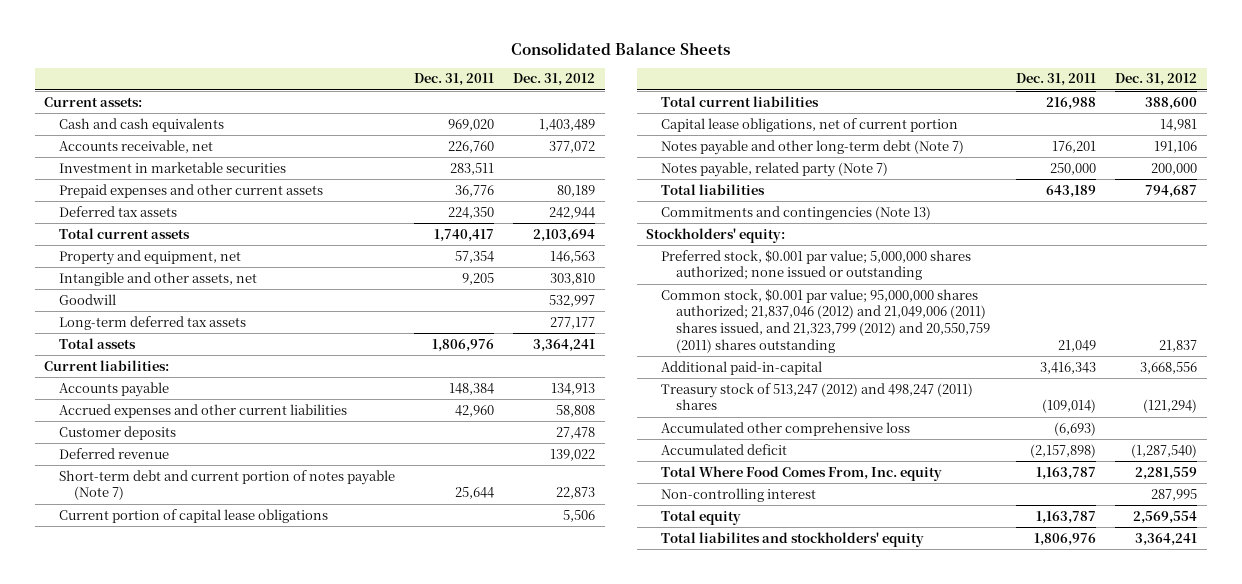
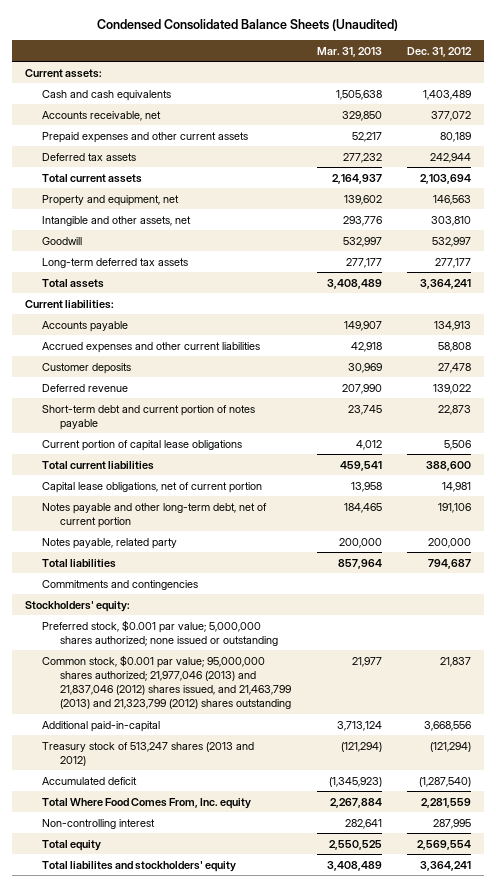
[510,41,730,55] Consolidated Balance Sheets -> [97,19,399,32] Condensed Consolidated Balance Sheets (Unaudited)
[414,73,495,87] Dec. 31, 2011 -> none
none -> [316,46,382,57] Mar. 31, 2013
[59,161,287,173] Investment in marketable securities -> none
[59,469,396,501] Short-term debt and current portion of notes payable (Note 7) -> [42,404,256,430] Short-term debt and current portion of notes payable
[661,139,965,155] Notes payable and other long-term debt (Note 7) -> [42,502,268,528] Notes payable and other long-term debt, net of current portion
[661,161,889,177] Notes payable, related party (Note 7) -> [42,537,178,549] Notes payable, related party
[661,205,932,220] Commitments and contingencies (Note 13) -> [42,579,199,590] Commitments and contingencies
[661,288,991,353] Common stock, $0.001 par value; 95,000,000 shares authorized; 21,837,046 (2012) and 21,049,006 (2011) shares issued, and 21,323,799 (2012) and 20,550,759 (2011) shares outstanding -> [42,654,292,710] Common stock, $0.001 par value; 95,000,000 shares authorized; 21,977,046 (2013) and 21,837,046 (2012) shares issued, and 21,463,799 (2013) and 21,323,799 (2012) shares outstanding
[661,421,911,436] Accumulated other comprehensive loss -> none
[661,382,974,411] Treasury stock of 513,247 (2012) and 498,247 (2011) shares -> [42,741,255,766] Treasury stock of 513,247 shares (2013 and 2012)

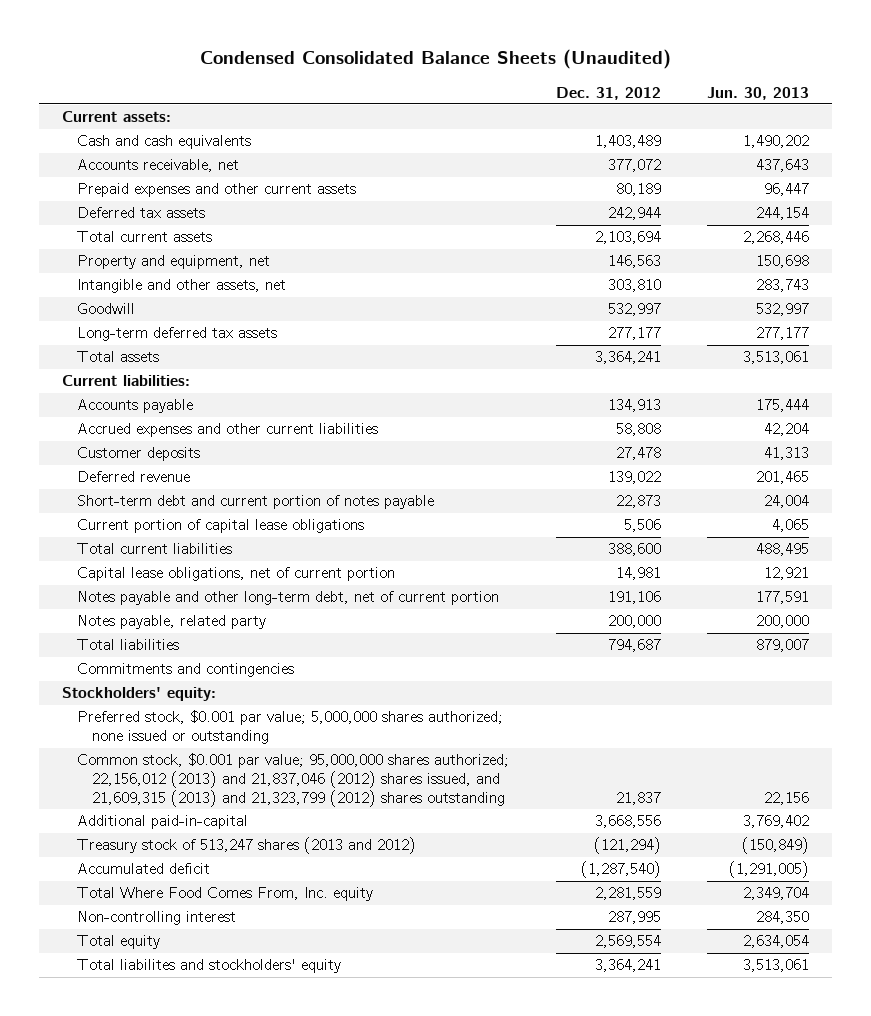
[316,46,382,57] Mar. 31, 2013 -> none
none -> [707,86,810,100] Jun. 30, 2013
[42,654,292,710] Common stock, $0.001 par value; 95,000,000 shares authorized; 21,977,046 (2013) and 21,837,046 (2012) shares issued, and 21,463,799 (2013) and 21,323,799 (2012) shares outstanding -> [77,753,510,808] Common stock, $0.001 par value; 95,000,000 shares authorized; 22,156,012 (2013) and 21,837,046 (2012) shares issued, and 21,609,315 (2013) and 21,323,799 (2012) shares outstanding

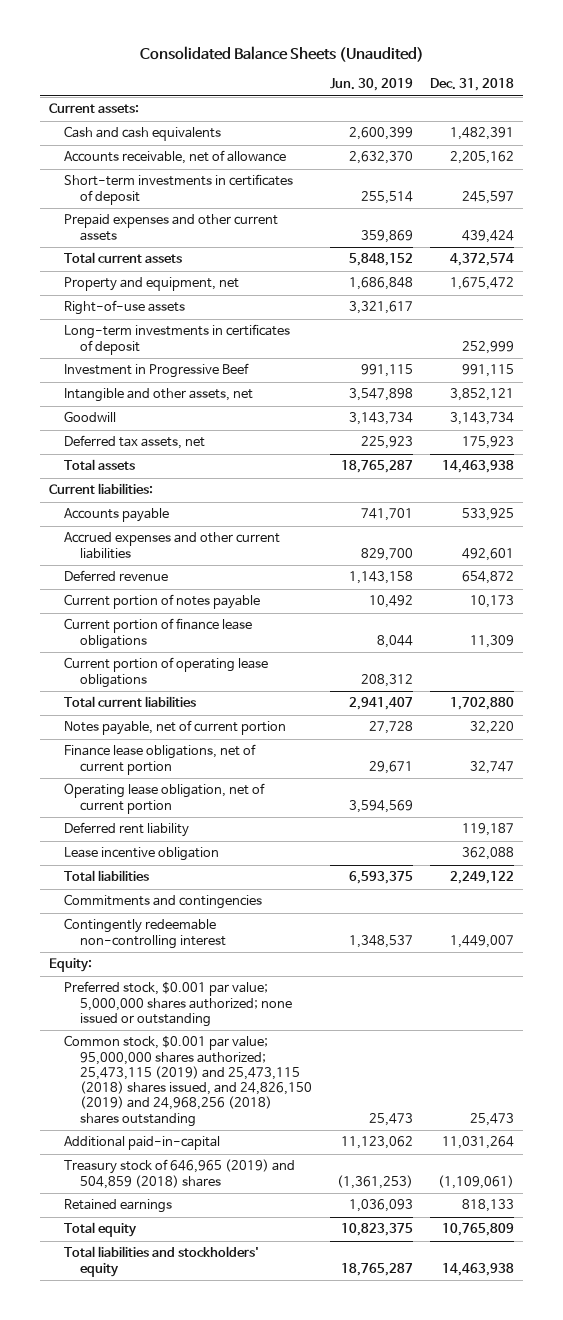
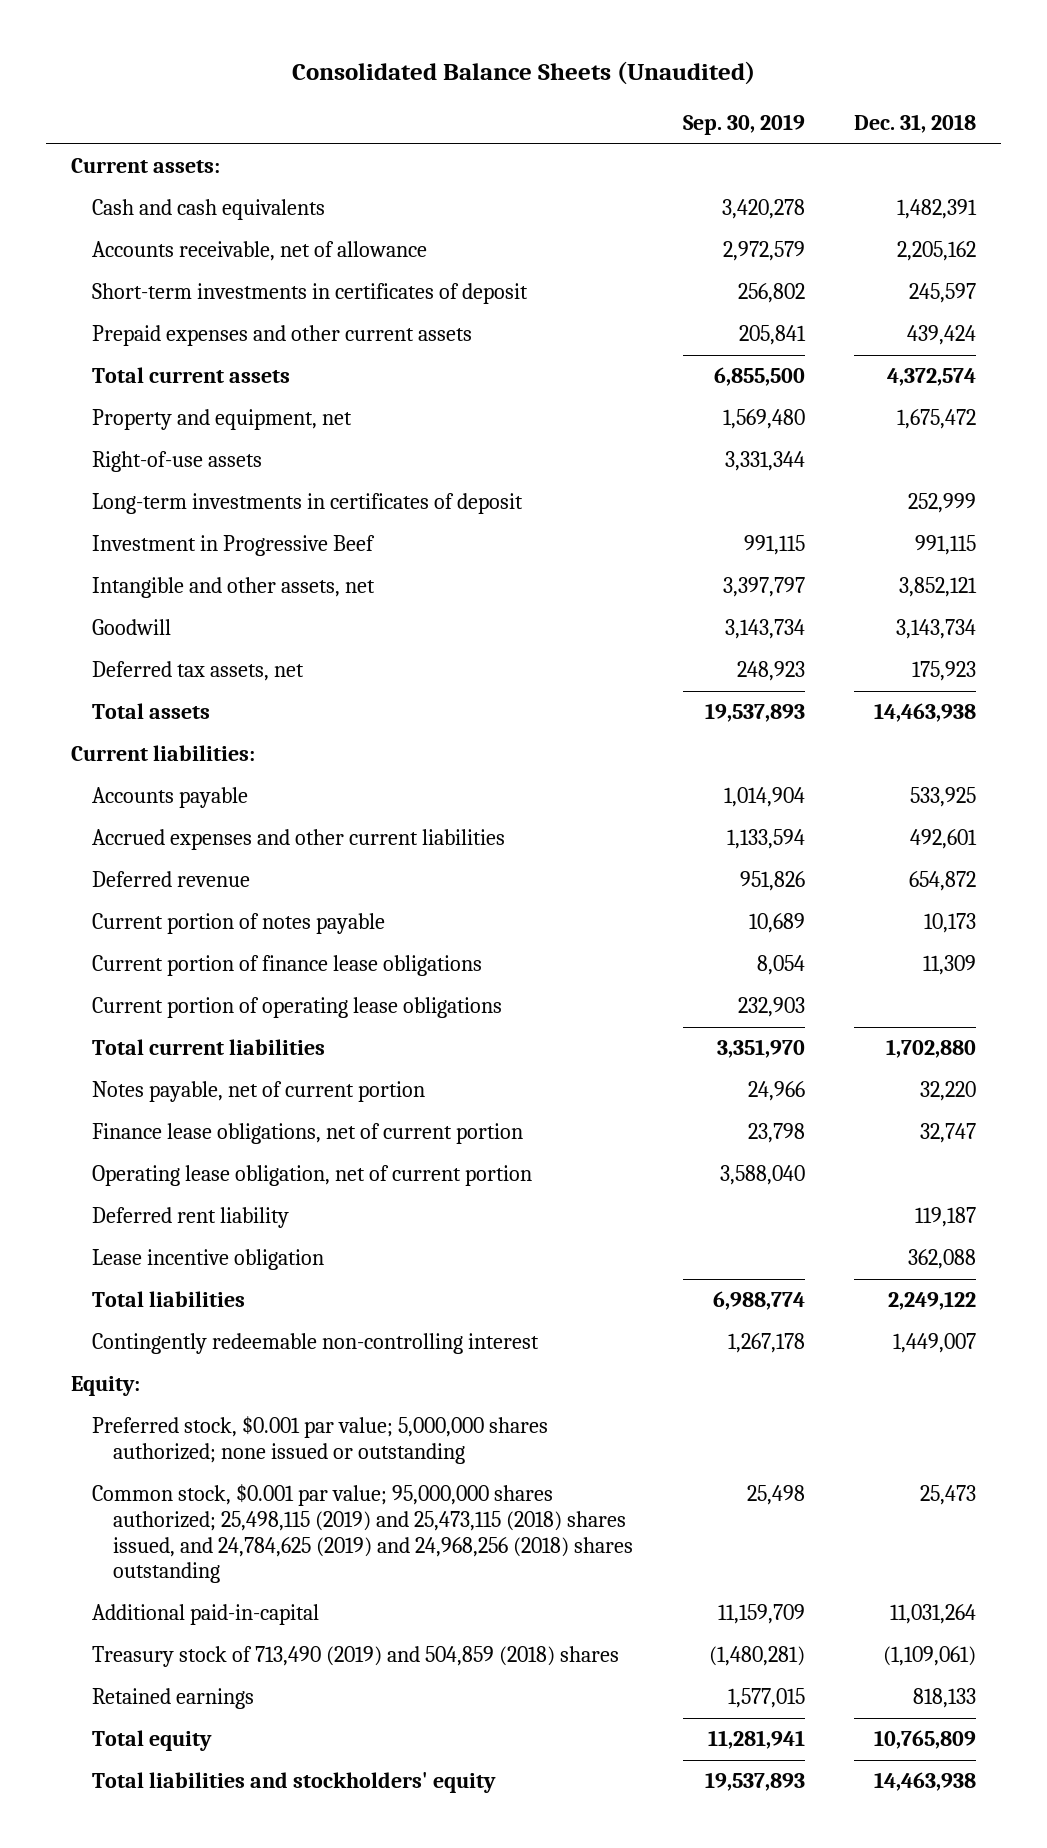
[329,78,413,92] Jun. 30, 2019 -> none
none -> [682,114,805,136] Sep. 30, 2019
[64,894,263,910] Commitments and contingencies -> none
[64,1035,312,1127] Common stock, $0.001 par value; 95,000,000 shares authorized; 25,473,115 (2019) and 25,473,115 (2018) shares issued, and 24,826,150 (2019) and 24,968,256 (2018) shares outstanding -> [92,1484,634,1584] Common stock, $0.001 par value; 95,000,000 shares authorized; 25,498,115 (2019) and 25,473,115 (2018) shares issued, and 24,784,625 (2019) and 24,968,256 (2018) shares outstanding
[64,1159,296,1189] Treasury stock of 646,965 (2019) and 504,859 (2018) shares -> [92,1646,620,1668] Treasury stock of 713,490 (2019) and 504,859 (2018) shares

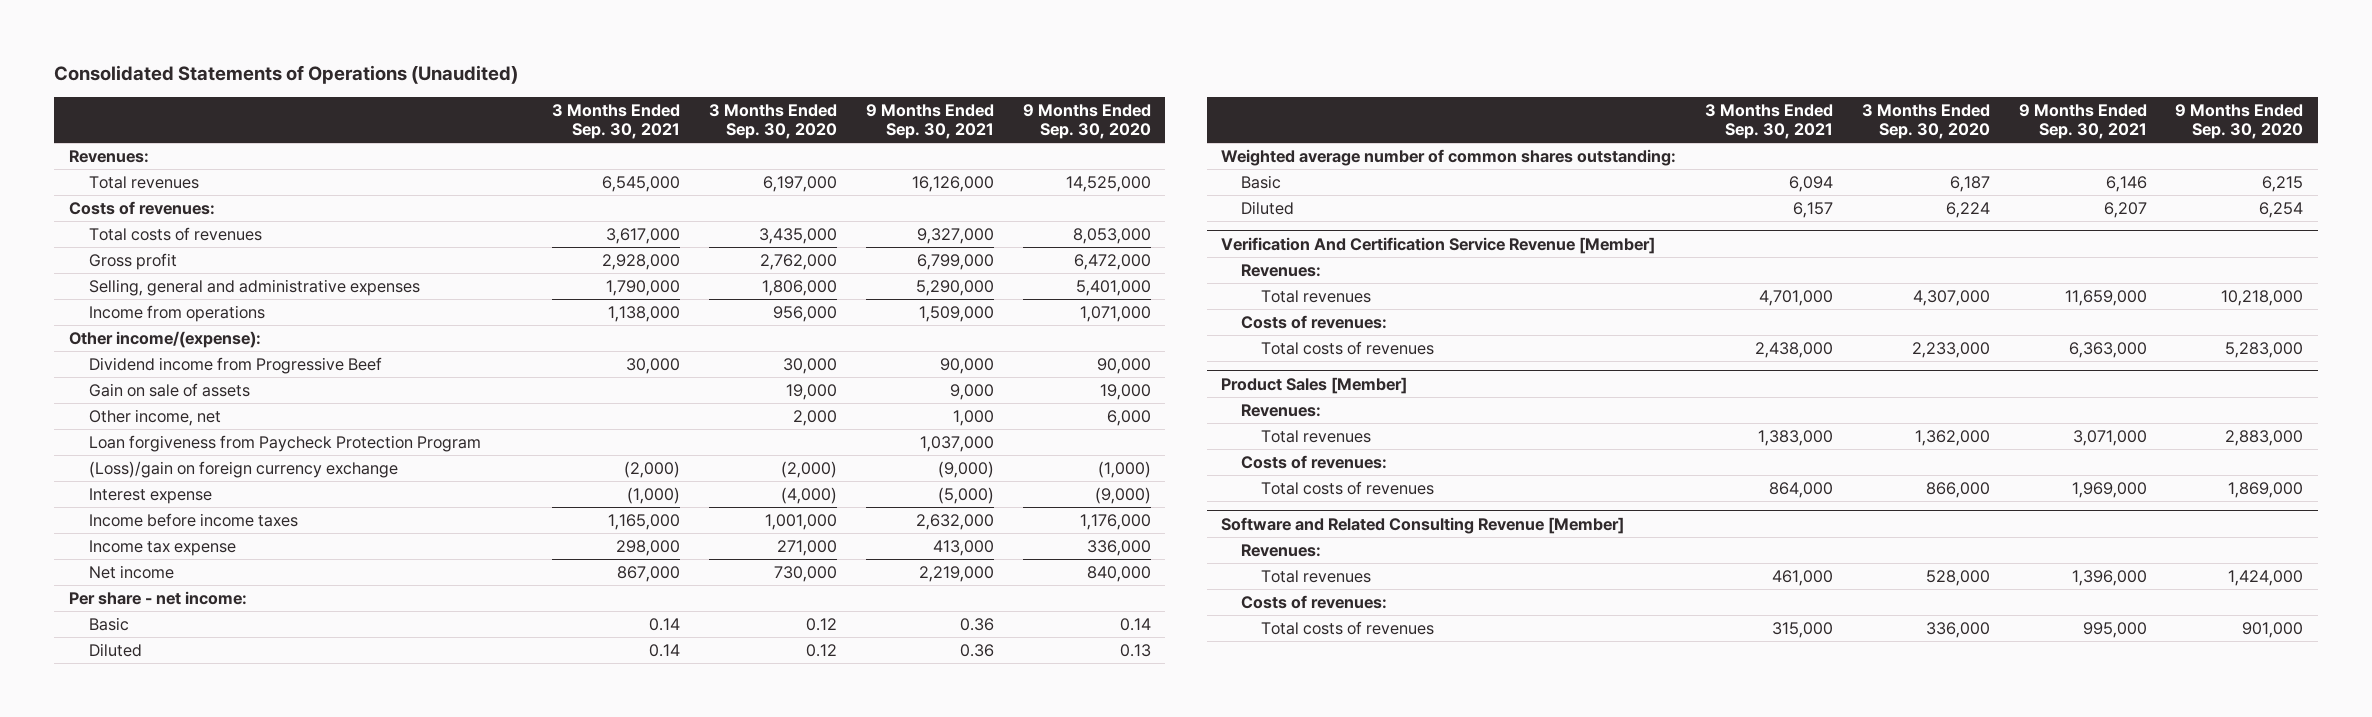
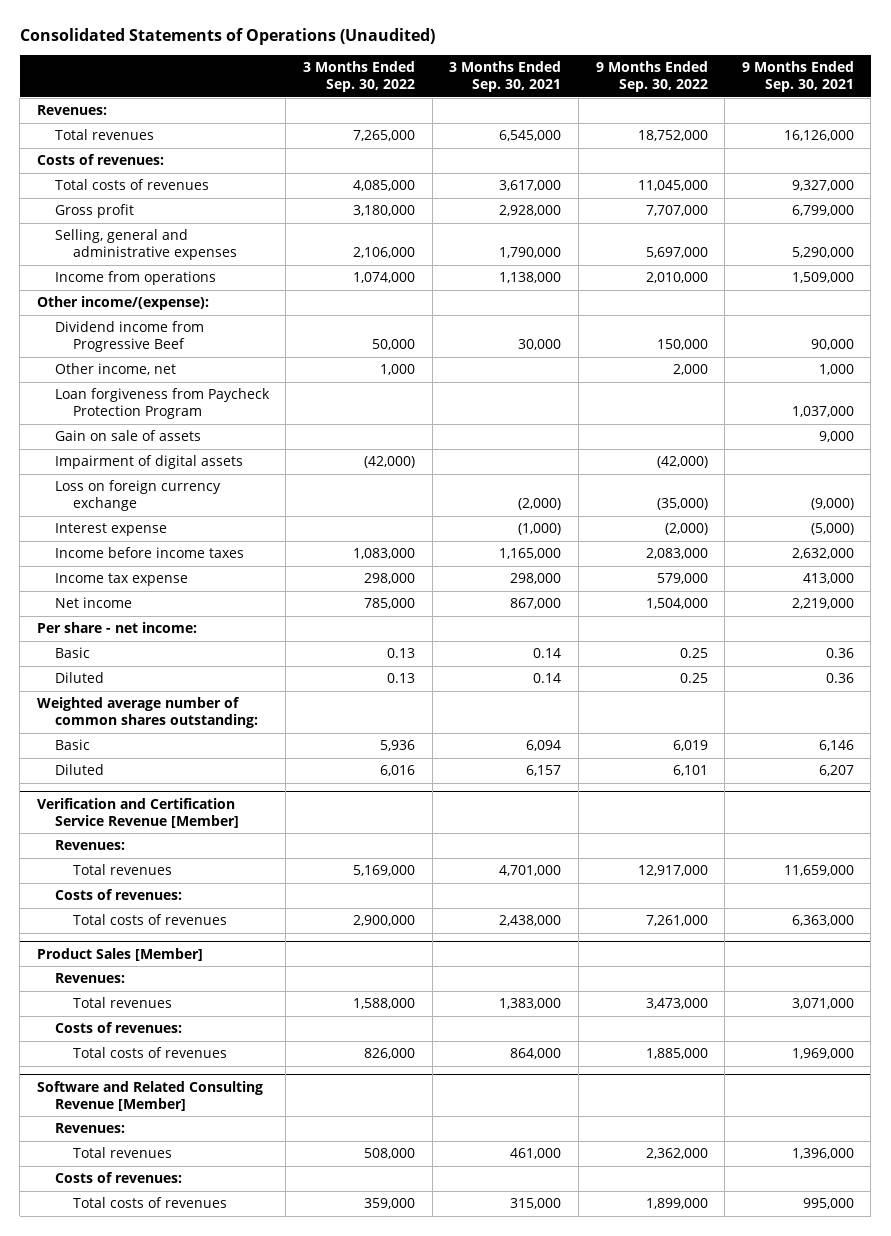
[709,103,838,140] 3 Months Ended Sep. 30, 2020 -> none
[1022,103,1151,140] 9 Months Ended Sep. 30, 2020 -> none
none -> [303,61,416,93] 3 Months Ended Sep. 30, 2022
none -> [595,61,708,93] 9 Months Ended Sep. 30, 2022
[88,383,250,398] Gain on sale of assets -> [54,430,201,442] Gain on sale of assets
none -> [54,455,243,470] Impairment of digital assets
[88,461,398,479] (Loss)/gain on foreign currency exchange -> [54,480,221,512] Loss on foreign currency exchange
[1221,236,1656,254] Verification And Certification Service Revenue [Member] -> [36,797,239,828] Verification and Certification Service Revenue [Member]

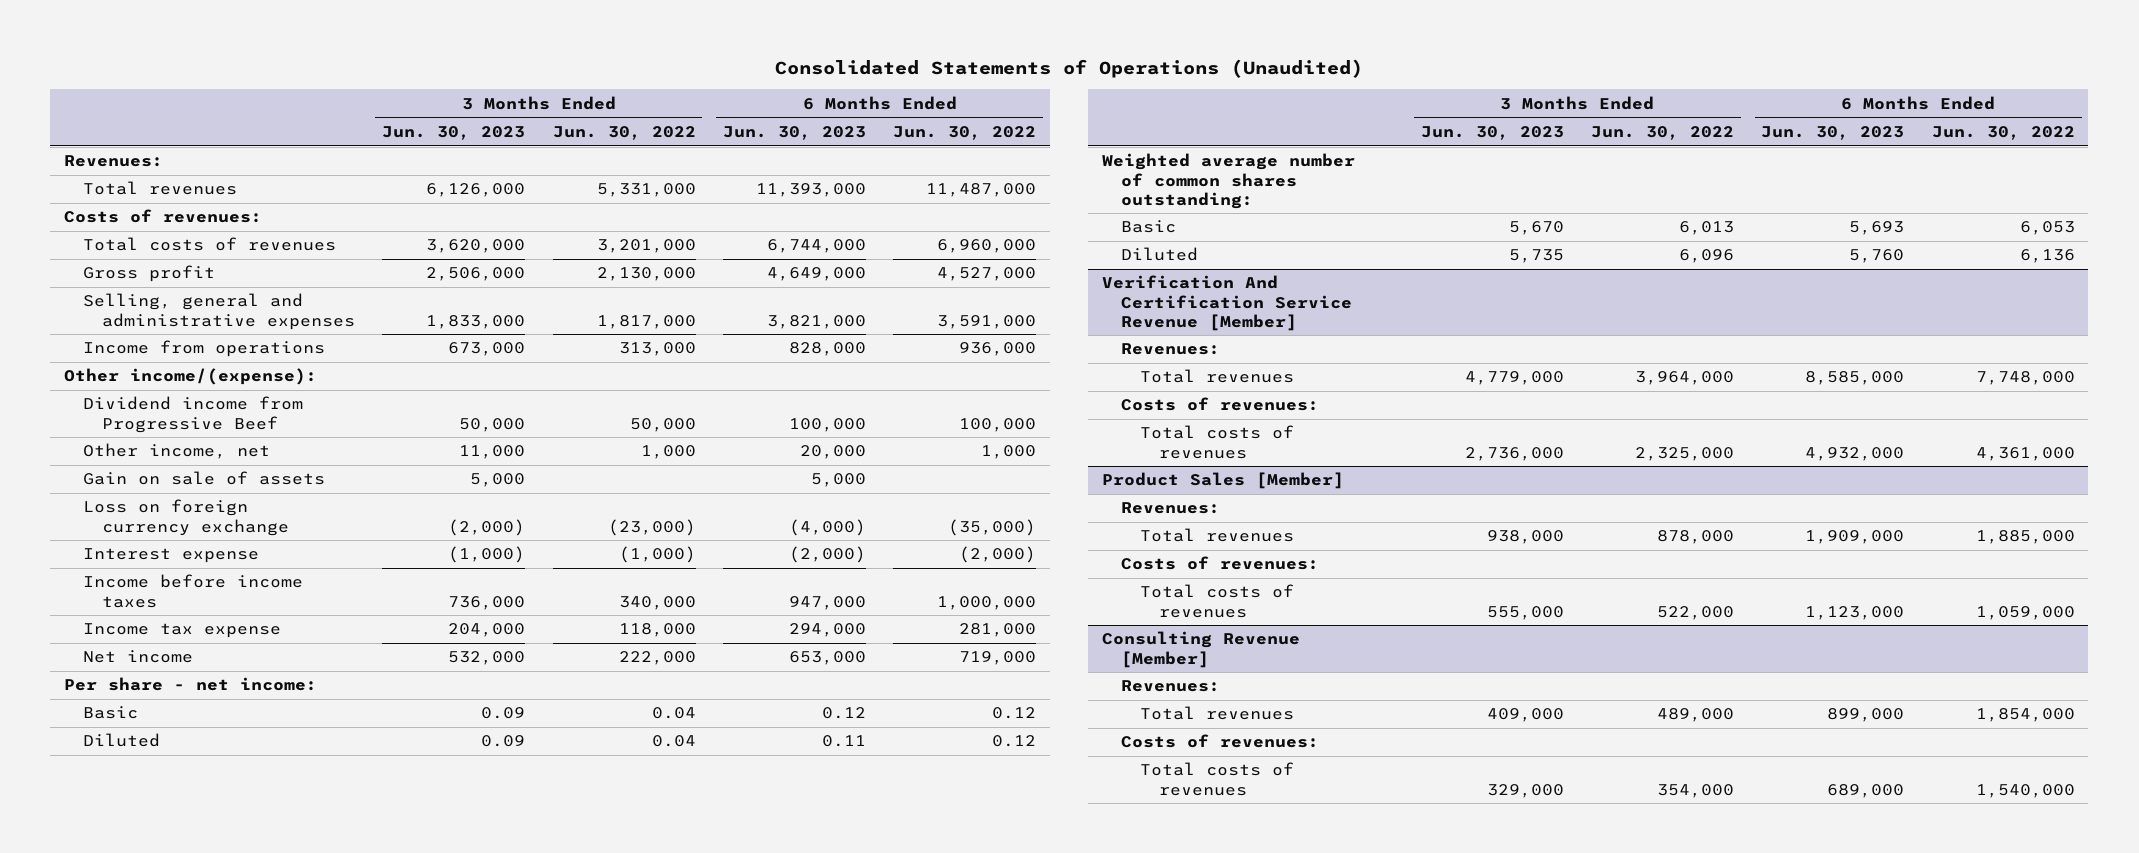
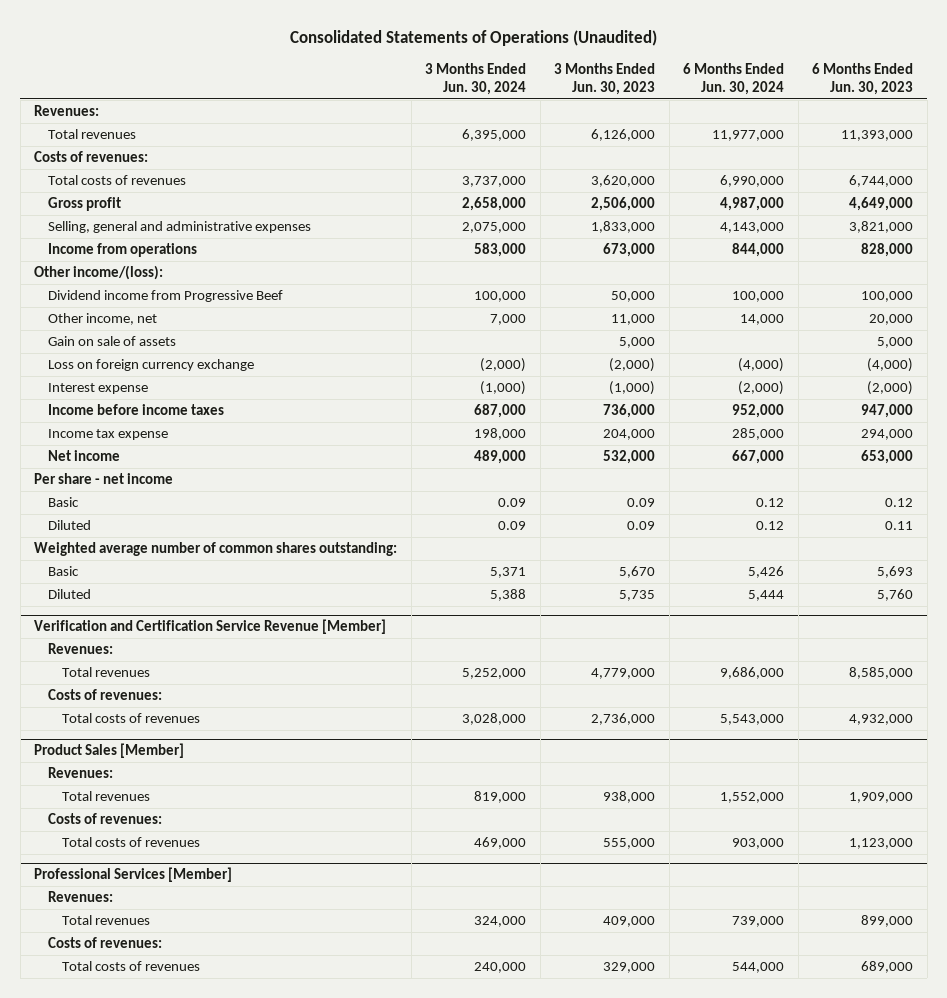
[552,125,696,140] Jun. 30, 2022 -> none
[893,125,1037,140] Jun. 30, 2022 -> none
none -> [425,62,527,96] 3 Months Ended Jun. 30, 2024
none -> [683,62,785,96] 6 Months Ended Jun. 30, 2024
[63,368,317,386] Other income/(expense): -> [34,265,164,281] Other income/(loss):
[63,677,317,692] Per share - net income: -> [34,473,174,485] Per share - net income
[1102,275,1353,331] Verification And Certification Service Revenue [Member] -> [34,619,387,635] Verification and Certification Service Revenue [Member]
[1102,631,1301,668] Consulting Revenue [Member] -> none
none -> [34,867,233,883] Professional Services [Member]

